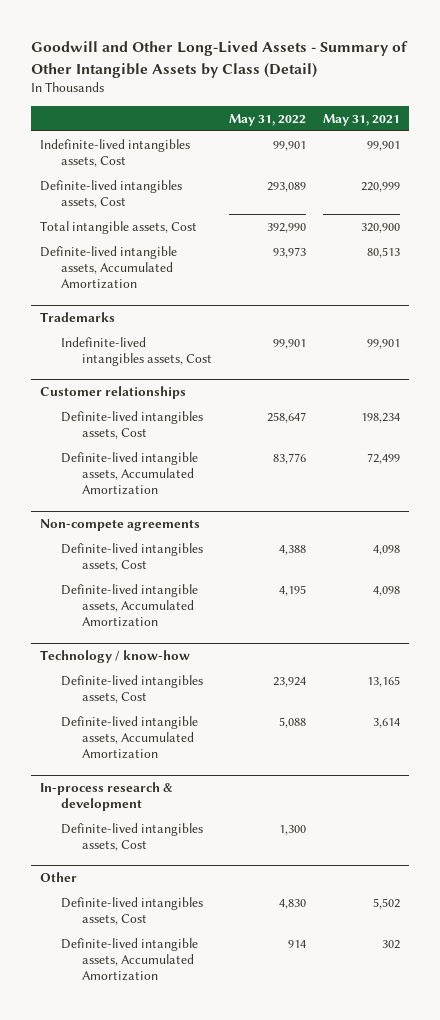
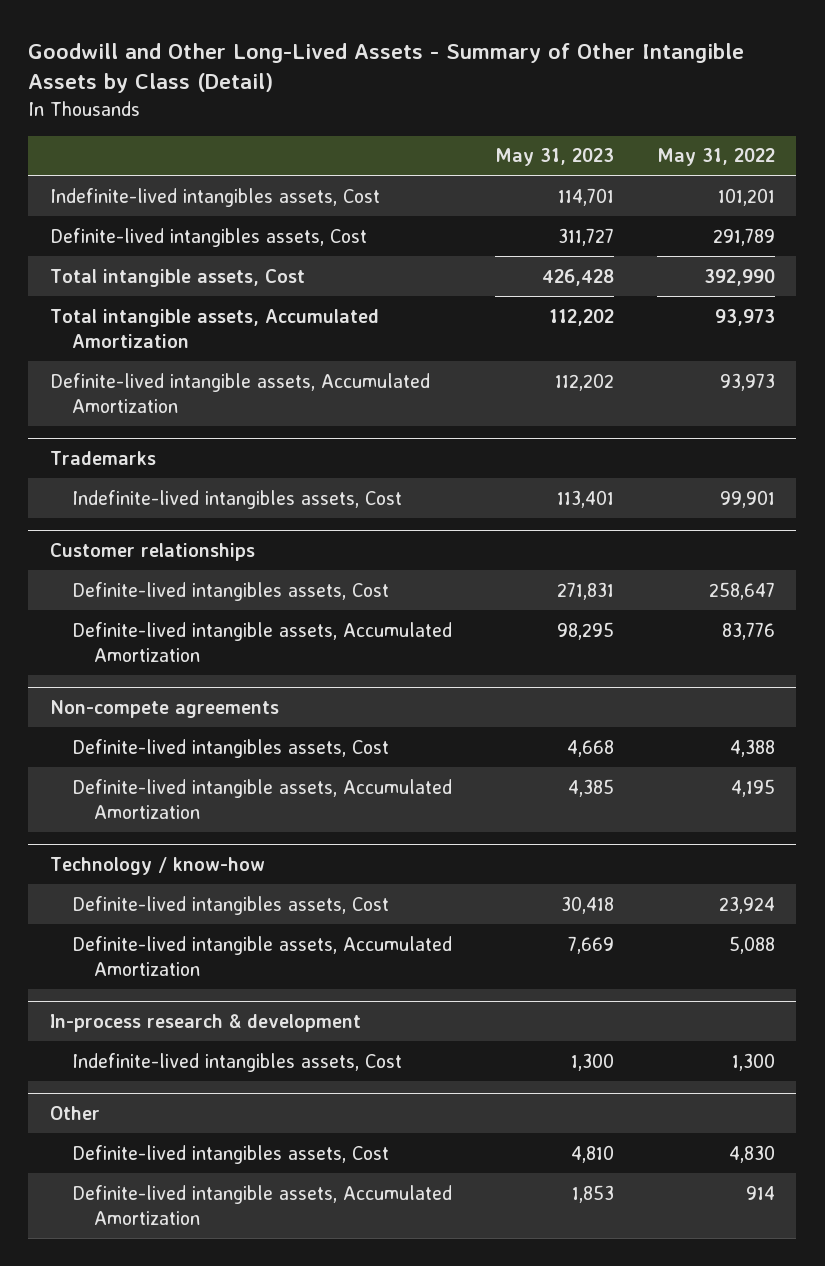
[323,113,401,126] May 31, 2021 -> none
none -> [494,148,614,167] May 31, 2023
[273,141,307,152] 99,901 -> [717,187,775,206] 101,201
[267,182,307,193] 293,089 -> [712,227,775,246] 291,789
none -> [49,308,379,348] Total intangible assets, Accumulated Amortization
[60,823,203,852] Definite-lived intangibles assets, Cost -> [71,1052,402,1072] Indefinite-lived intangibles assets, Cost

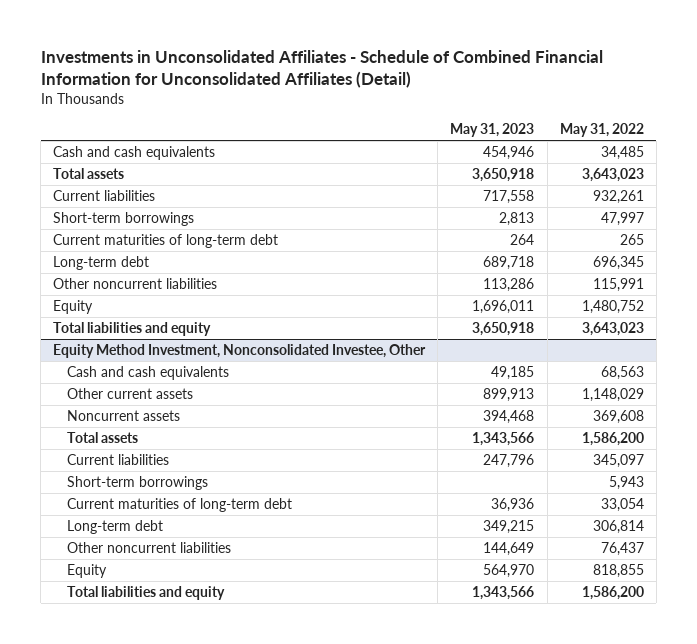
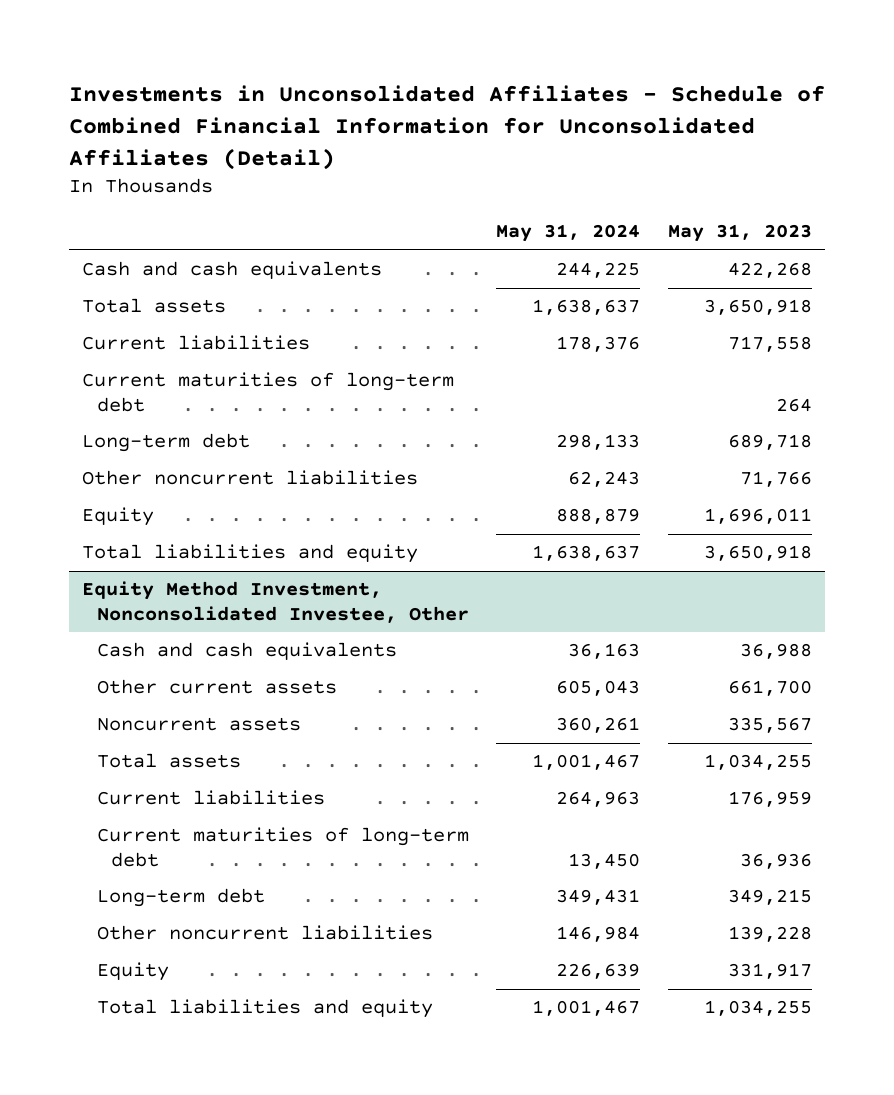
[559,123,644,138] May 31, 2022 -> none
none -> [496,224,641,243] May 31, 2024
[483,146,535,161] 454,946 -> [727,262,812,279] 422,268
[53,212,195,227] Short-term borrowings -> none
[483,278,535,293] 113,286 -> [739,471,812,488] 71,766
[67,476,209,491] Short-term borrowings -> none
[491,366,535,381] 49,185 -> [739,643,812,660] 36,988
[483,388,535,403] 899,913 -> [727,680,812,697] 661,700
[483,410,535,425] 394,468 -> [727,717,812,734] 335,567
[472,432,535,447] 1,343,566 -> [703,754,812,771] 1,034,255
[483,454,535,469] 247,796 -> [727,791,812,808] 176,959
[483,542,535,557] 144,649 -> [727,926,812,943] 139,228
[483,564,535,579] 564,970 -> [727,963,812,980] 331,917
[472,586,535,601] 1,343,566 -> [703,1000,812,1017] 1,034,255

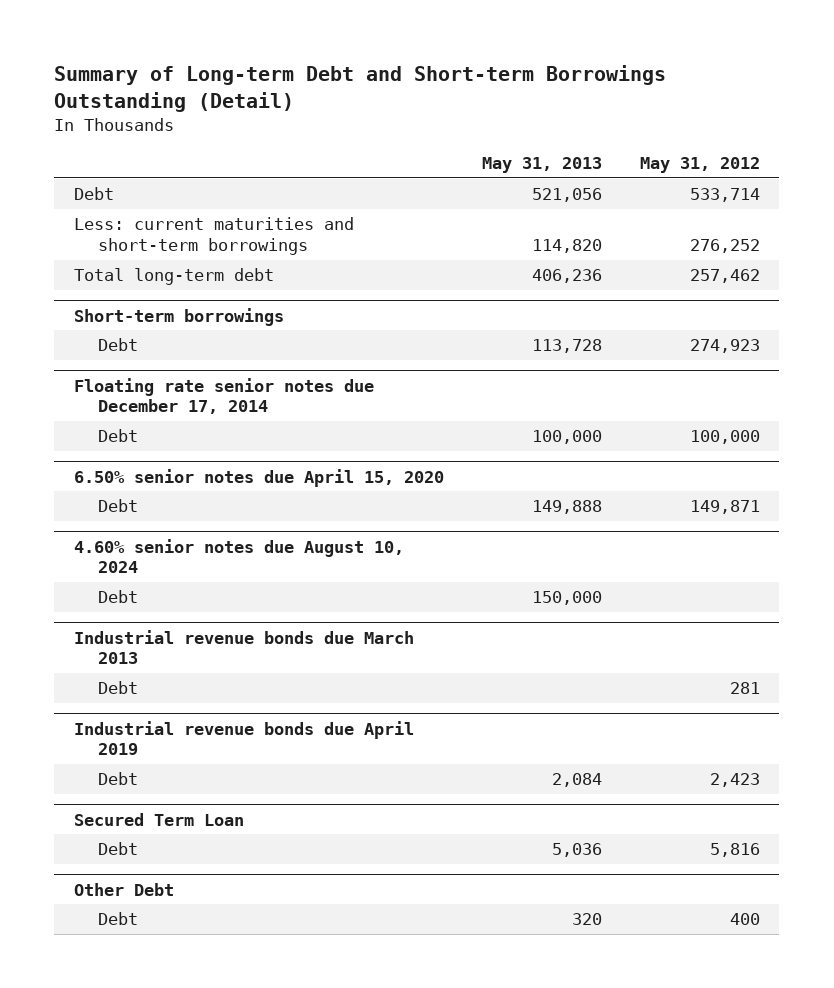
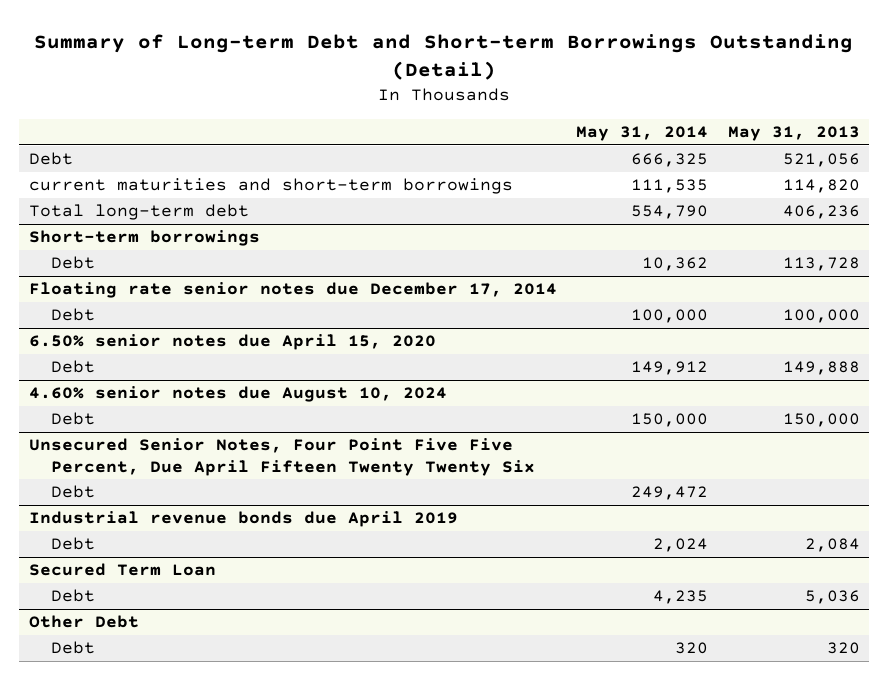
[640,157,761,174] May 31, 2012 -> none
none -> [576,126,709,142] May 31, 2014
[73,217,354,255] Less: current maturities and short-term borrowings -> [29,178,514,195] current maturities and short-term borrowings
[73,629,414,665] Industrial revenue bonds due March 2013 -> none
none -> [29,438,536,476] Unsecured Senior Notes, Four Point Five Five Percent, Due April Fifteen Twenty Twenty Six

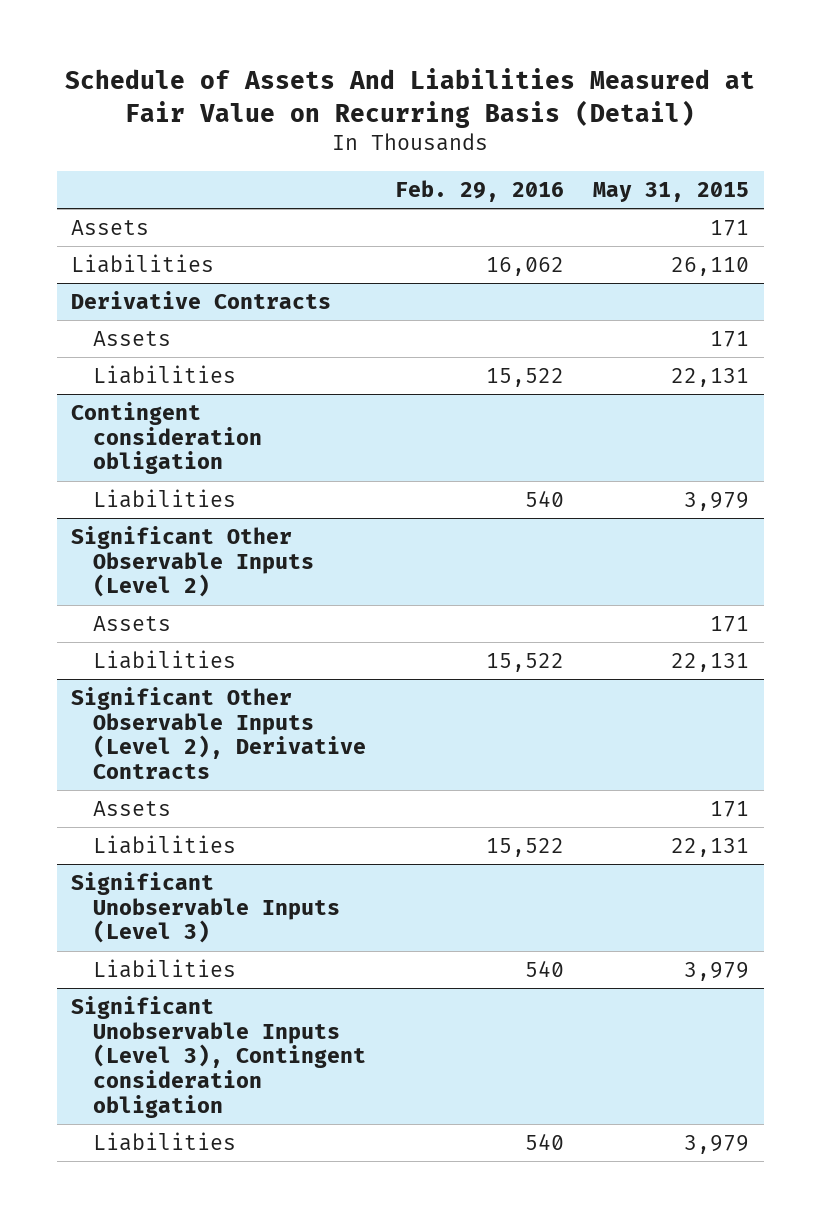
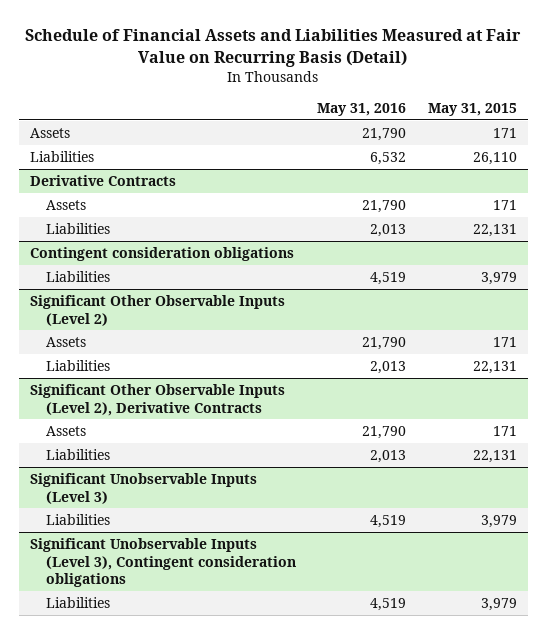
[65,68,756,129] Schedule of Assets And Liabilities Measured at Fair Value on Recurring Basis (Detail) -> [25,29,522,67] Schedule of Financial Assets and Liabilities Measured at Fair Value on Recurring Basis (Detail)
[395,180,565,203] Feb. 29, 2016 -> none
none -> [317,102,407,116] May 31, 2016
[71,401,263,475] Contingent consideration obligation -> [29,246,294,261] Contingent consideration obligations
[71,995,367,1118] Significant Unobservable Inputs (Level 3), Contingent consideration obligation -> [29,537,296,588] Significant Unobservable Inputs (Level 3), Contingent consideration obligations

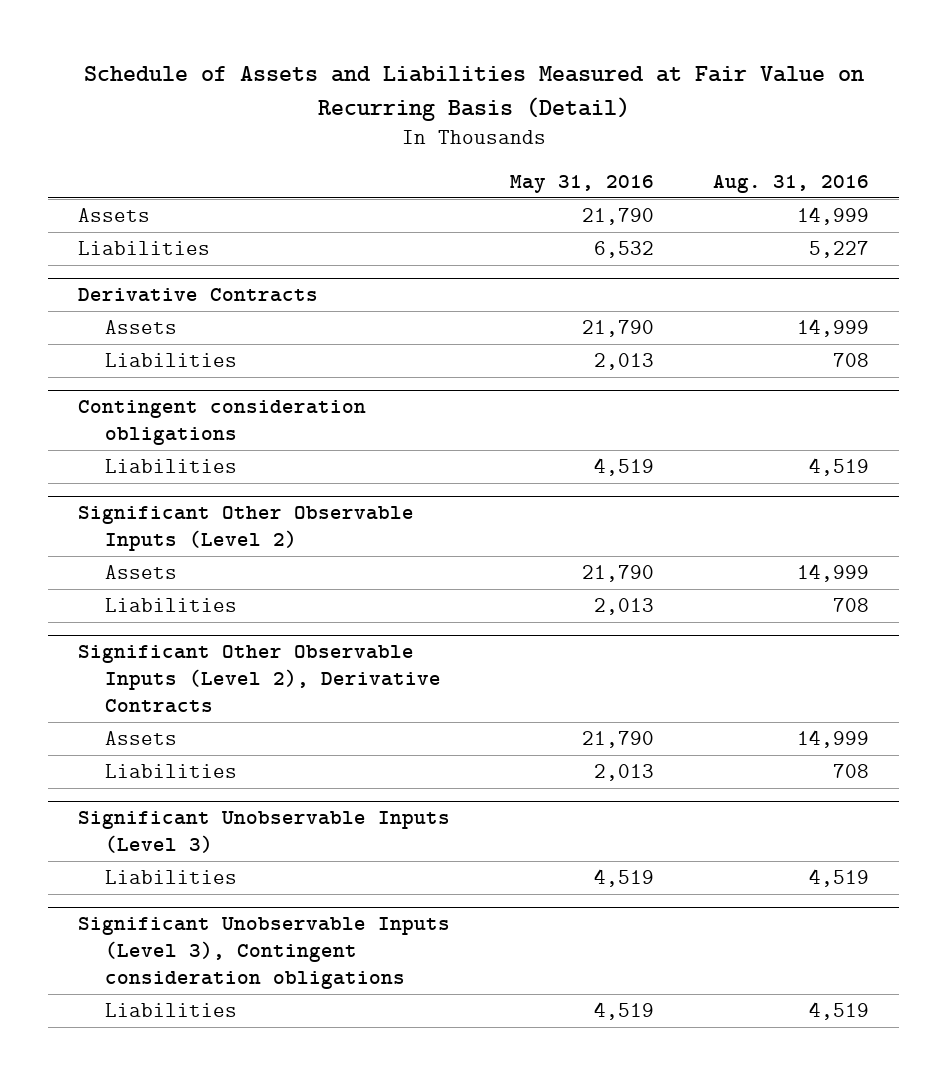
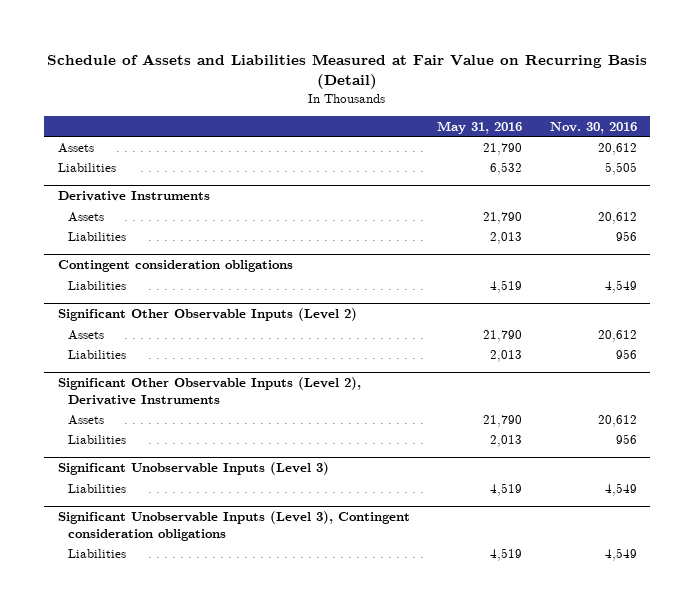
[713,174,870,193] Aug. 31, 2016 -> none
none -> [549,121,637,134] Nov. 30, 2016
[78,288,319,303] Derivative Contracts -> [58,190,211,201] Derivative Instruments
[78,645,442,714] Significant Other Observable Inputs (Level 2), Derivative Contracts -> [58,376,362,405] Significant Other Observable Inputs (Level 2), Derivative Instruments

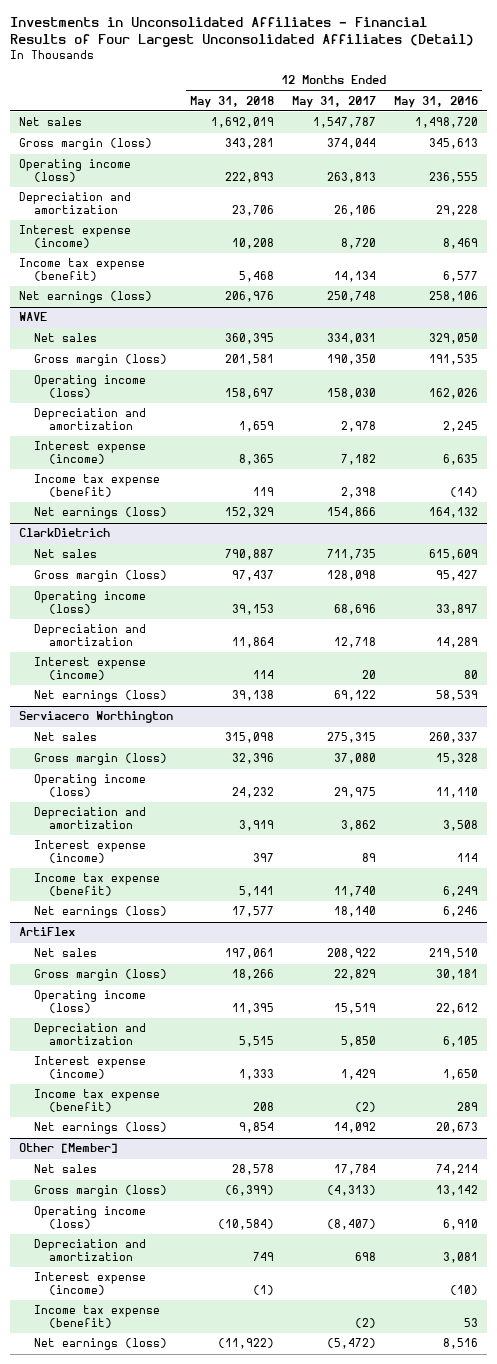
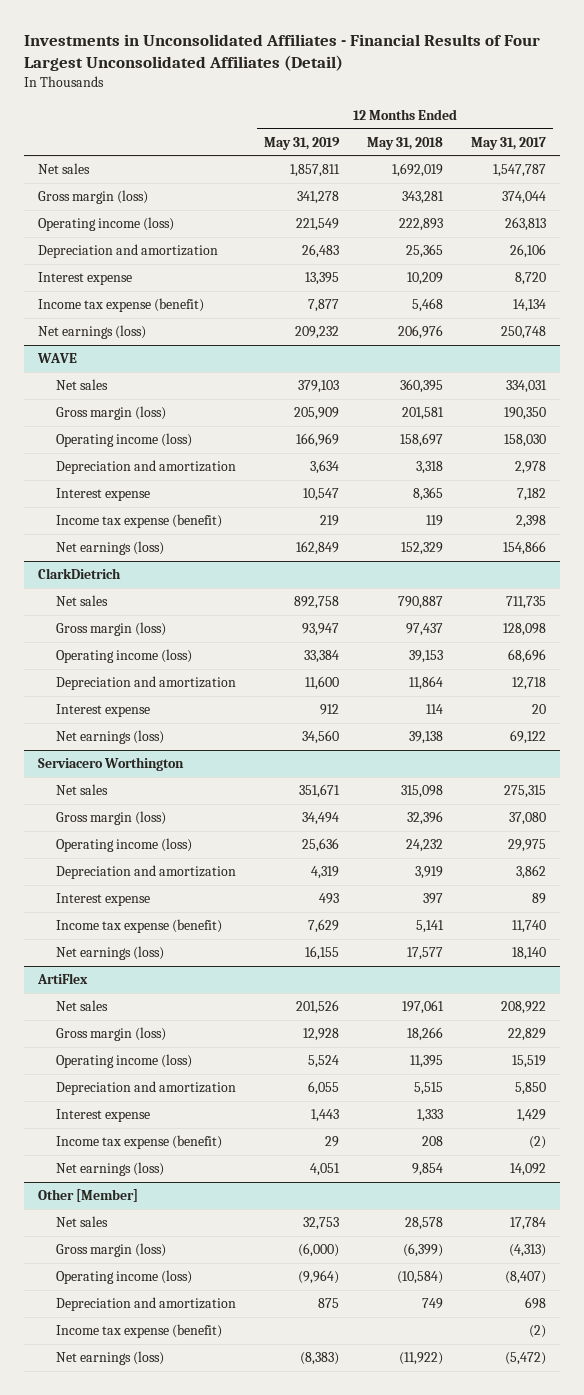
[393,95,478,108] May 31, 2016 -> none
none -> [264,136,341,150] May 31, 2019
[232,205,275,217] 23,706 -> [406,244,444,259] 25,365
[18,225,131,249] Interest expense (income) -> [38,272,133,286] Interest expense
[232,238,275,250] 10,208 -> [407,272,444,286] 10,209
[239,421,275,433] 1,659 -> [416,461,444,475] 3,318
[33,441,146,465] Interest expense (income) -> [56,488,151,502] Interest expense
[33,657,146,681] Interest expense (income) -> [56,704,151,718] Interest expense
[33,840,146,864] Interest expense (income) -> [56,893,151,907] Interest expense
[33,1056,146,1080] Interest expense (income) -> [56,1109,151,1123] Interest expense
[33,1272,146,1296] Interest expense (income) -> none

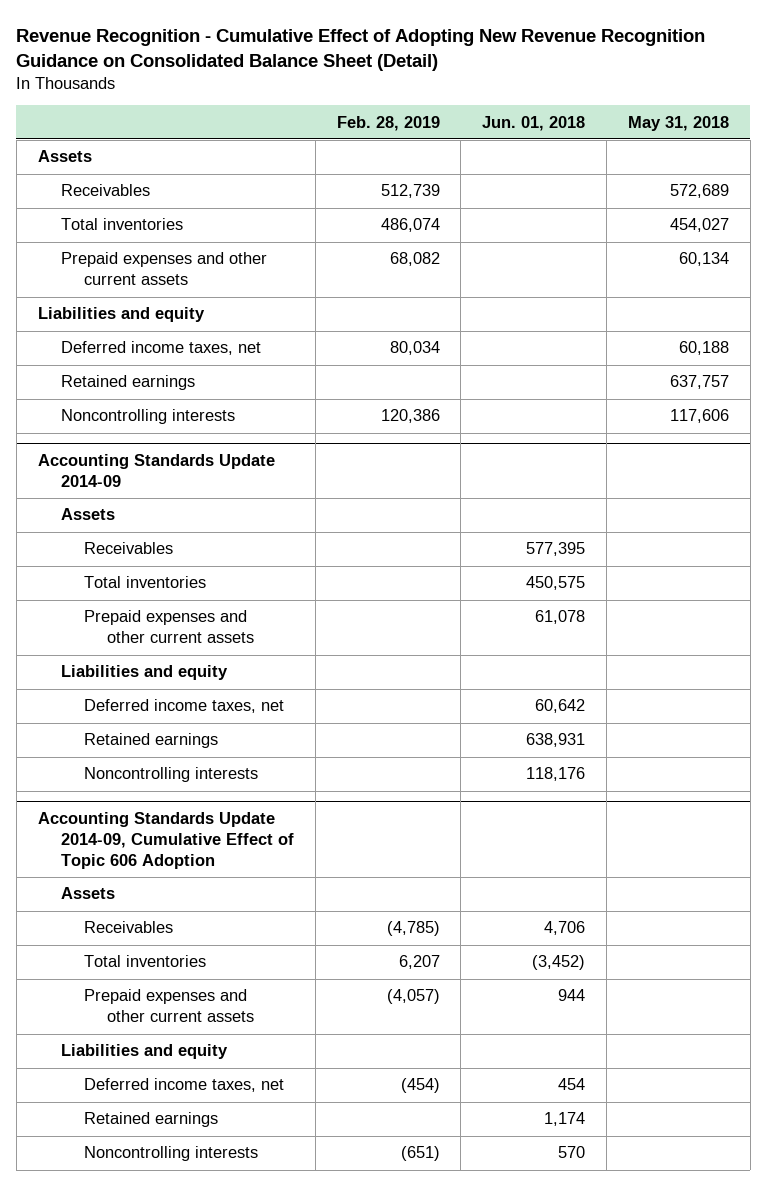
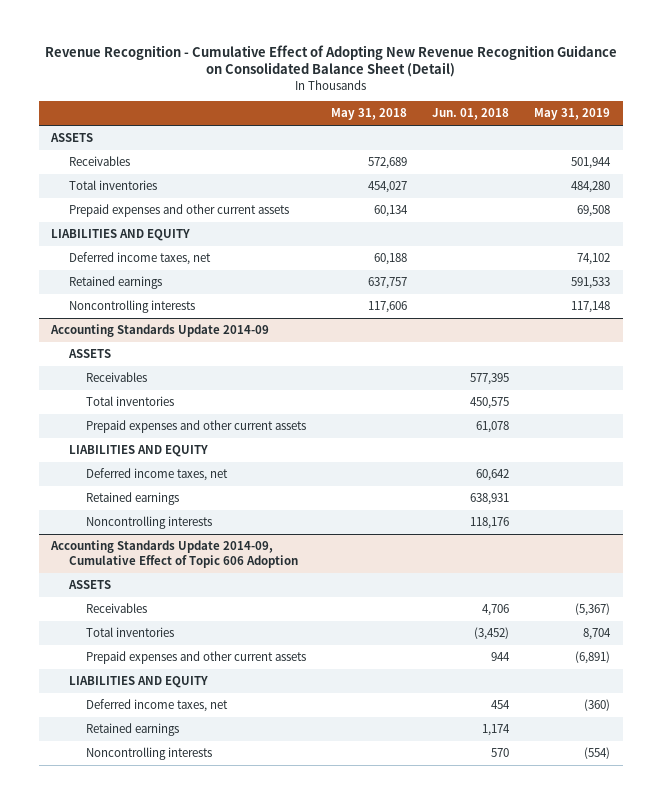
[336,115,440,131] Feb. 28, 2019 -> none
none -> [534,108,611,121] May 31, 2019
[37,150,92,163] Assets -> [50,133,94,143] ASSETS
[37,307,205,323] Liabilities and equity -> [51,229,191,242] LIABILITIES AND EQUITY
[60,508,115,521] Assets -> [67,349,111,359] ASSETS
[60,665,228,681] Liabilities and equity -> [68,445,208,458] LIABILITIES AND EQUITY
[60,887,115,900] Assets -> [67,580,111,590] ASSETS
[60,1044,228,1060] Liabilities and equity -> [68,676,208,689] LIABILITIES AND EQUITY

